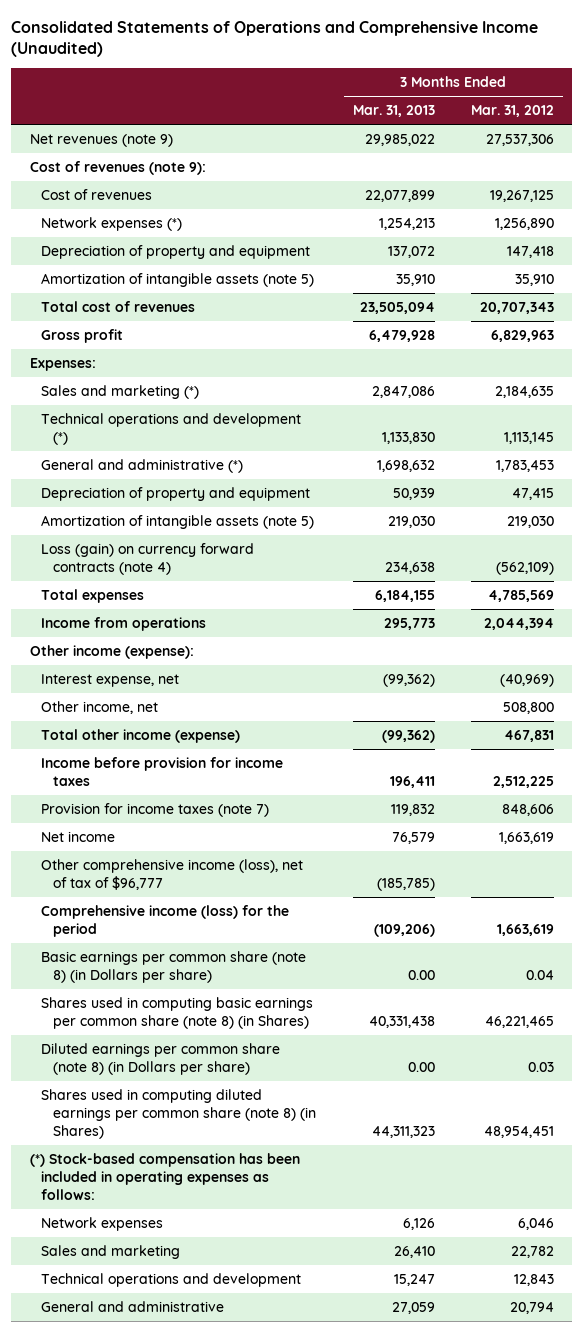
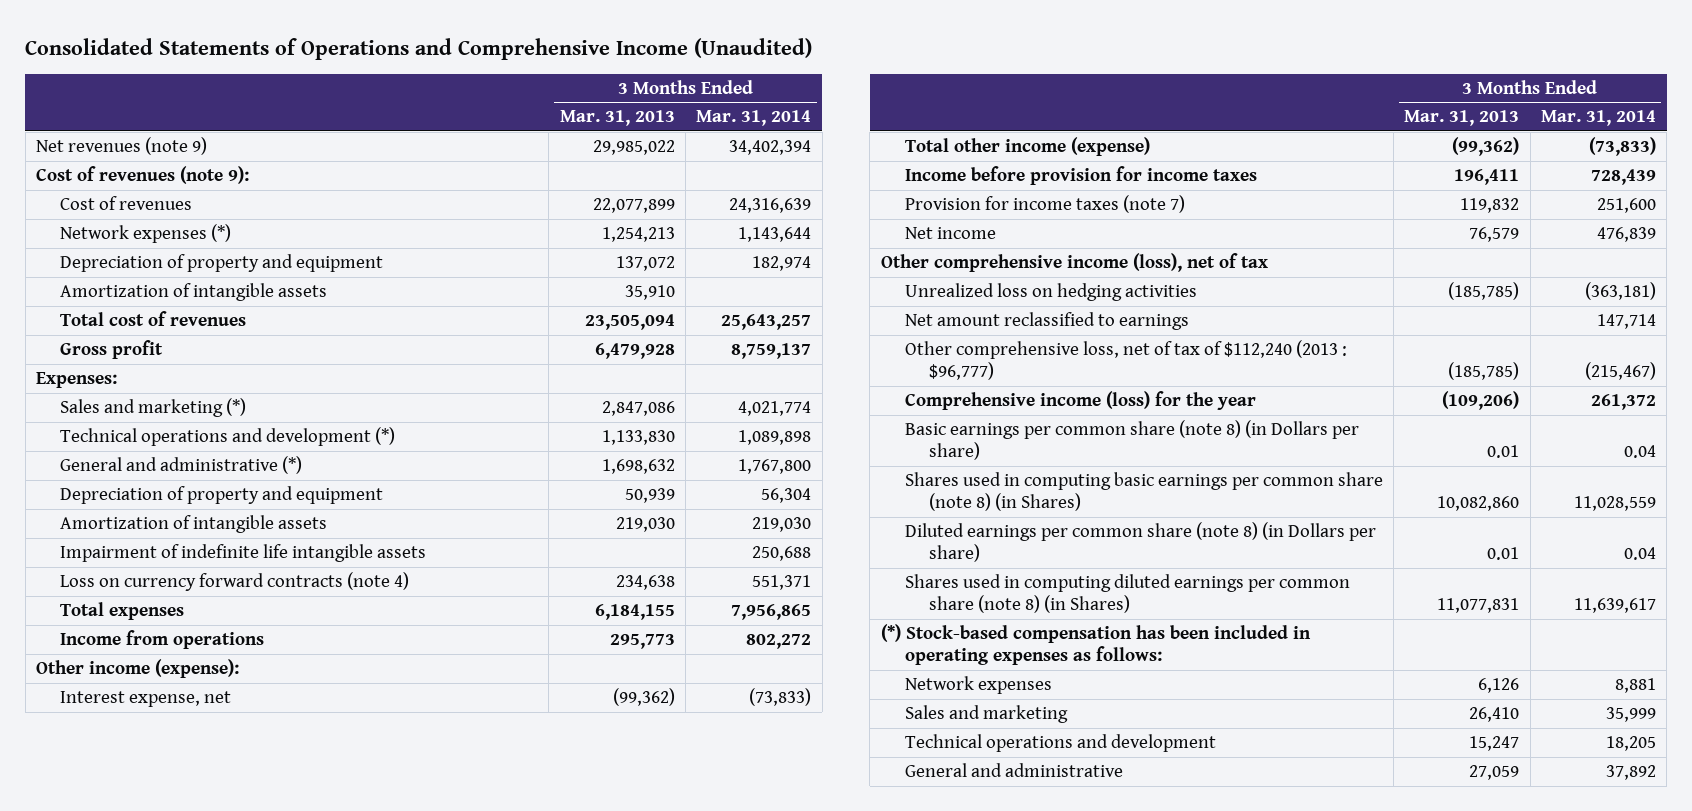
[470,105,554,118] Mar. 31, 2012 -> none
none -> [696,110,812,127] Mar. 31, 2014
[41,272,315,287] Amortization of intangible assets (note 5) -> [60,283,328,302] Amortization of intangible assets
[41,514,315,529] Amortization of intangible assets (note 5) -> [60,515,328,534] Amortization of intangible assets
none -> [60,544,427,563] Impairment of indefinite life intangible assets
[41,542,255,575] Loss (gain) on currency forward contracts (note 4) -> [60,572,410,592] Loss on currency forward contracts (note 4)
[41,700,159,714] Other income, net -> none
none -> [880,253,1268,273] Other comprehensive income (loss), net of tax
none -> [904,283,1197,302] Unrealized loss on hedging activities
none -> [904,312,1189,331] Net amount reclassified to earnings
[41,858,304,890] Other comprehensive income (loss), net of tax of $96,777 -> [904,340,1347,381] Other comprehensive loss, net of tax of $112,240 (2013 : $96,777)
[41,904,290,937] Comprehensive income (loss) for the period -> [904,391,1256,411] Comprehensive income (loss) for the year
[407,969,435,980] 0.00 -> [1487,445,1520,459] 0.01
[368,1015,435,1028] 40,331,438 -> [1437,496,1520,512] 10,082,860
[407,1061,435,1072] 0.00 -> [1487,547,1520,561] 0.01
[371,1125,435,1138] 44,311,323 -> [1437,598,1520,614] 11,077,831

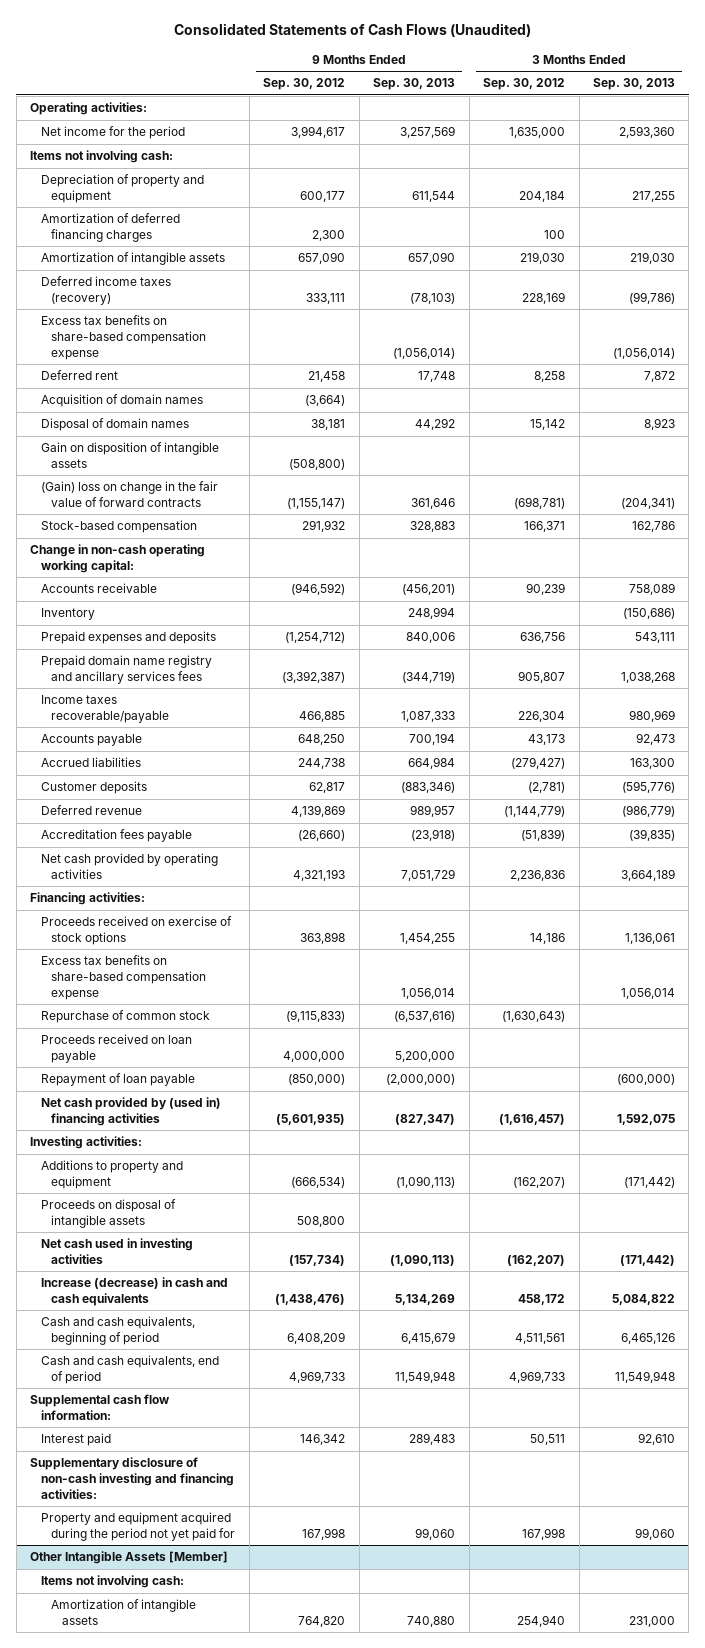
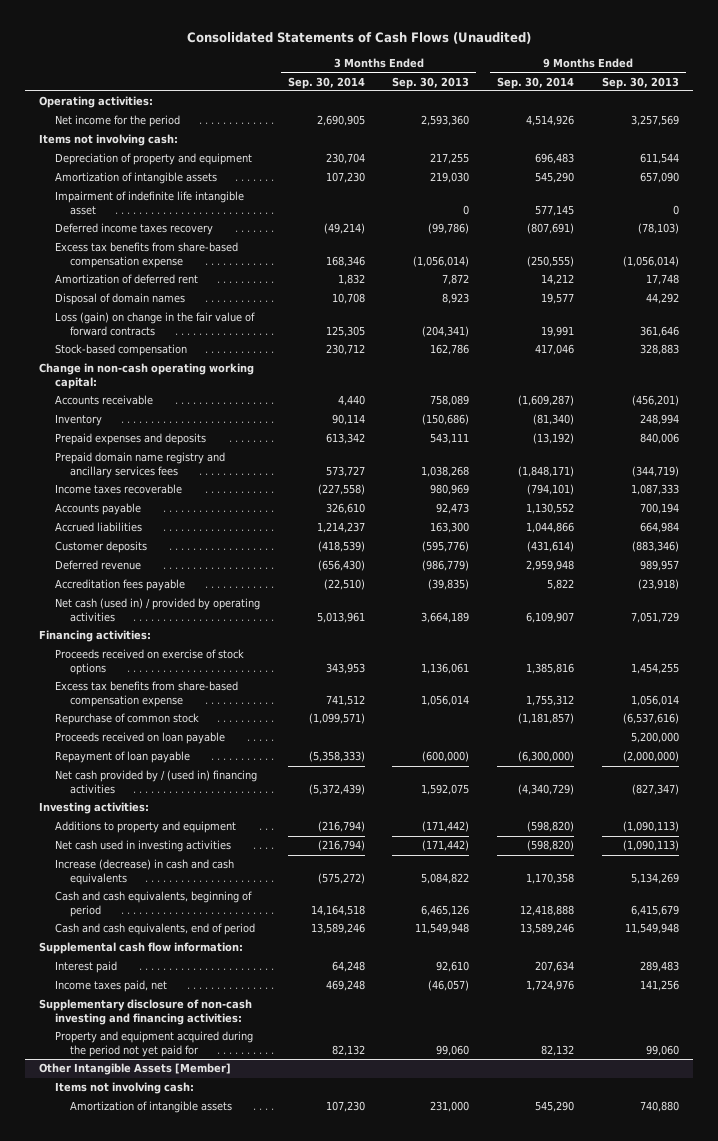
[263,78,346,91] Sep. 30, 2012 -> none
[483,78,566,91] Sep. 30, 2012 -> none
none -> [287,76,365,89] Sep. 30, 2014
none -> [497,76,575,89] Sep. 30, 2014
[40,213,180,243] Amortization of deferred financing charges -> none
[40,394,203,408] Acquisition of domain names -> none
none -> [54,191,244,216] Impairment of indefinite life intangible asset
[40,276,171,306] Deferred income taxes (recovery) -> [54,223,213,236] Deferred income taxes recovery
[40,315,207,361] Excess tax benefits on share-based compensation expense -> [54,242,238,269] Excess tax benefits from share-based compensation expense
[40,370,118,381] Deferred rent -> [54,274,198,285] Amortization of deferred rent
[40,442,219,469] Gain on disposition of intangible assets -> none
[40,481,218,508] (Gain) loss on change in the fair value of forward contracts -> [54,312,255,337] Loss (gain) on change in the fair value of forward contracts
[40,695,170,724] Income taxes recoverable/payable -> [54,484,182,495] Income taxes recoverable
[40,853,218,880] Net cash provided by operating activities -> [54,598,260,623] Net cash (used in) / provided by operating activities
[40,955,207,1001] Excess tax benefits on share-based compensation expense -> [54,681,238,708] Excess tax benefits from share-based compensation expense
[40,1097,221,1127] Net cash provided by (used in) financing activities -> [54,770,257,795] Net cash provided by / (used in) financing activities
[40,1199,176,1229] Proceeds on disposal of intangible assets -> none
none -> [54,980,167,993] Income taxes paid, net

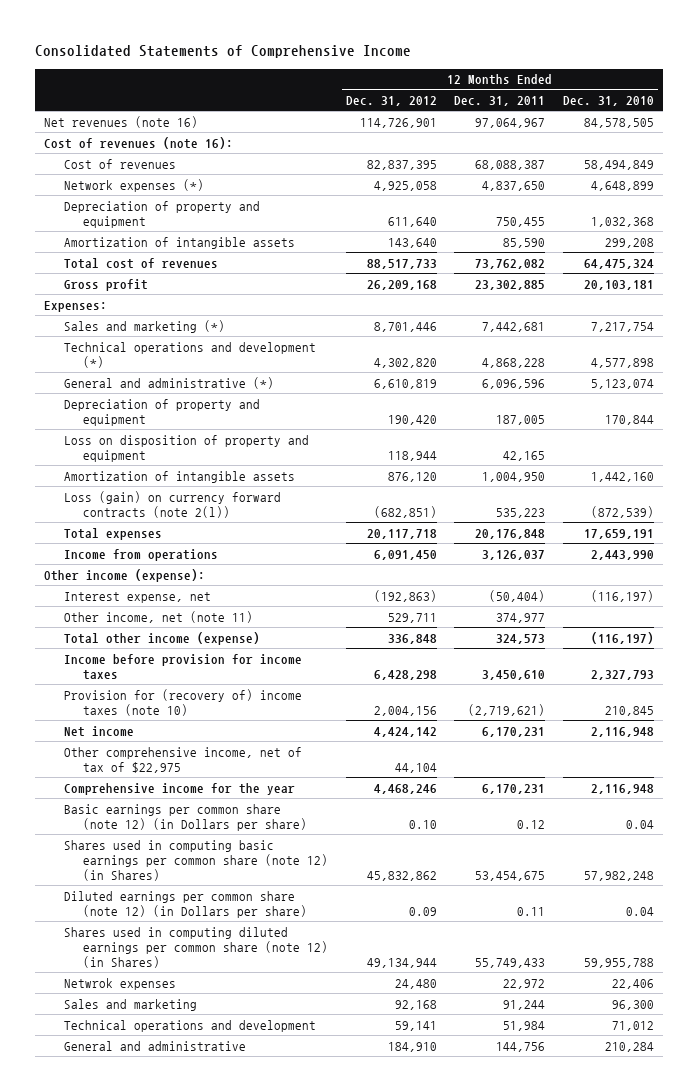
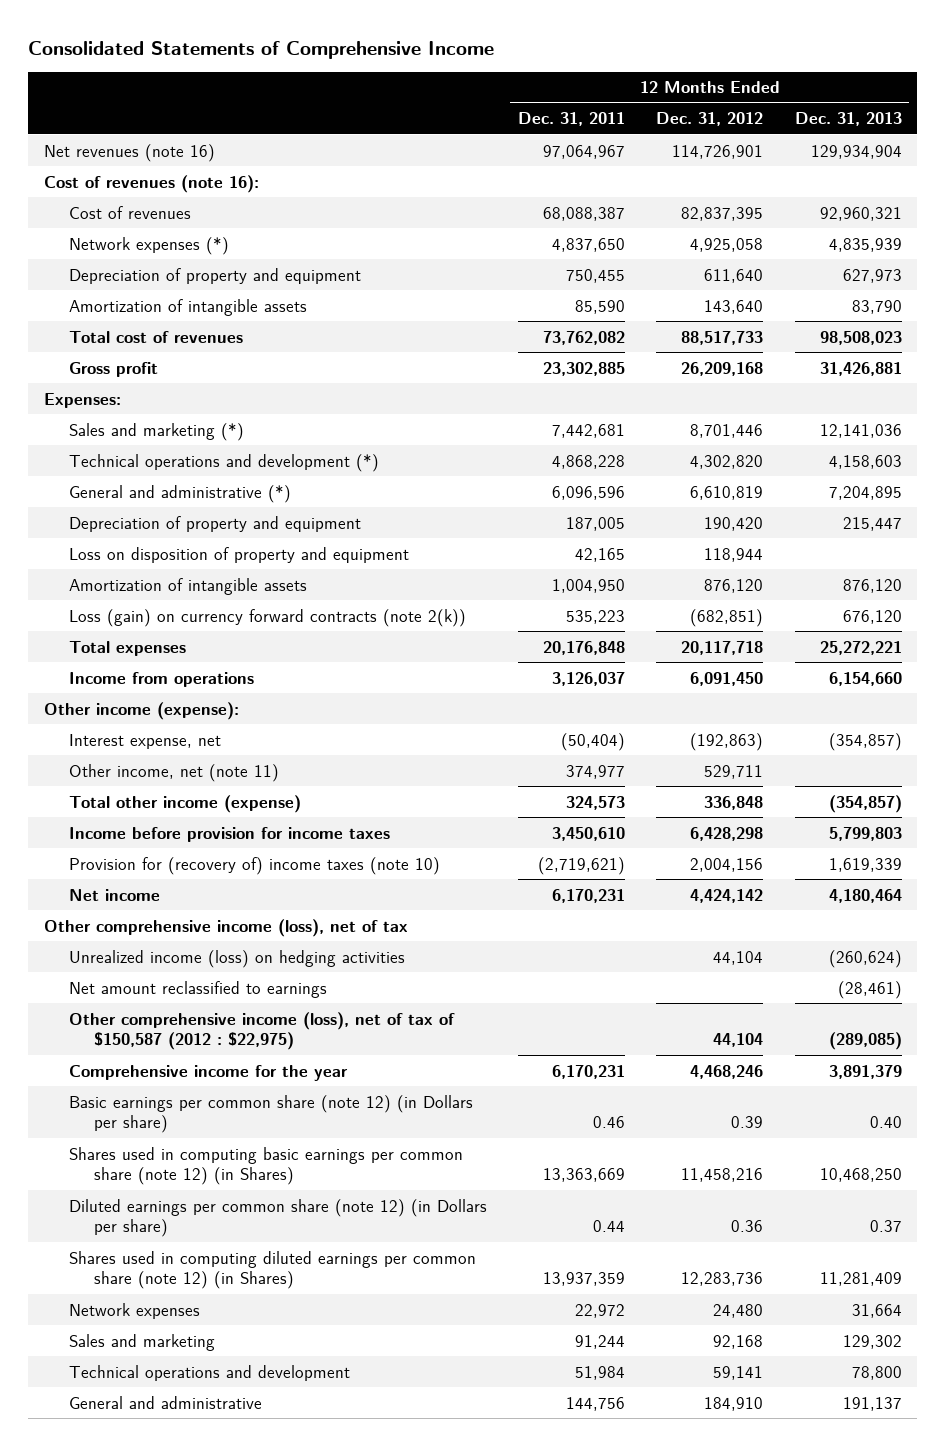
[562,95,654,106] Dec. 31, 2010 -> none
none -> [794,112,902,127] Dec. 31, 2013
[63,490,281,518] Loss (gain) on currency forward contracts (note 2(l)) -> [68,608,466,627] Loss (gain) on currency forward contracts (note 2(k))
none -> [43,918,408,937] Other comprehensive income (loss), net of tax
none -> [68,949,405,968] Unrealized income (loss) on hedging activities
none -> [68,980,327,998] Net amount reclassified to earnings
[63,746,302,773] Other comprehensive income, net of tax of $22,975 -> [68,1011,455,1051] Other comprehensive income (loss), net of tax of $150,587 (2012 : $22,975)
[408,819,437,829] 0.10 -> [731,1116,764,1129] 0.39
[517,819,546,829] 0.12 -> [593,1116,626,1129] 0.46
[366,871,437,882] 45,832,862 -> [681,1168,764,1183] 11,458,216
[475,871,546,882] 53,454,675 -> [543,1168,626,1183] 13,363,669
[408,906,437,916] 0.09 -> [731,1220,764,1233] 0.36
[517,906,546,916] 0.11 -> [593,1220,626,1233] 0.44
[366,958,437,969] 49,134,944 -> [681,1272,764,1287] 12,283,736
[475,958,546,969] 55,749,433 -> [543,1272,626,1287] 13,937,359
[63,977,176,990] Netwrok expenses -> [68,1302,200,1319] Network expenses

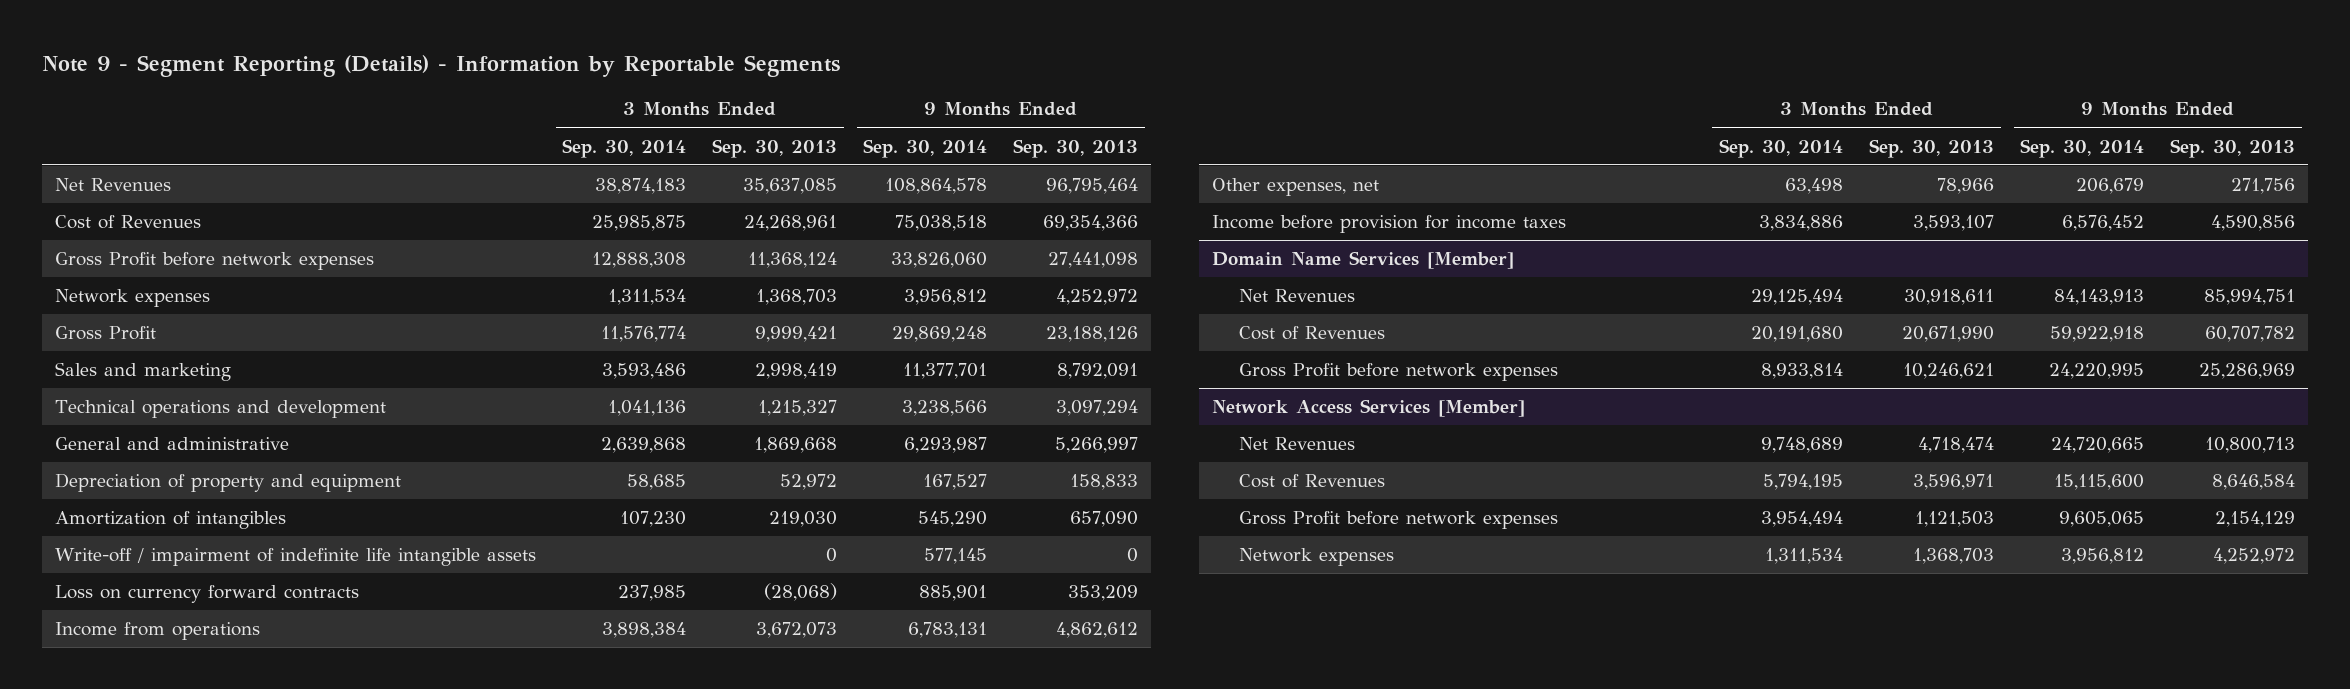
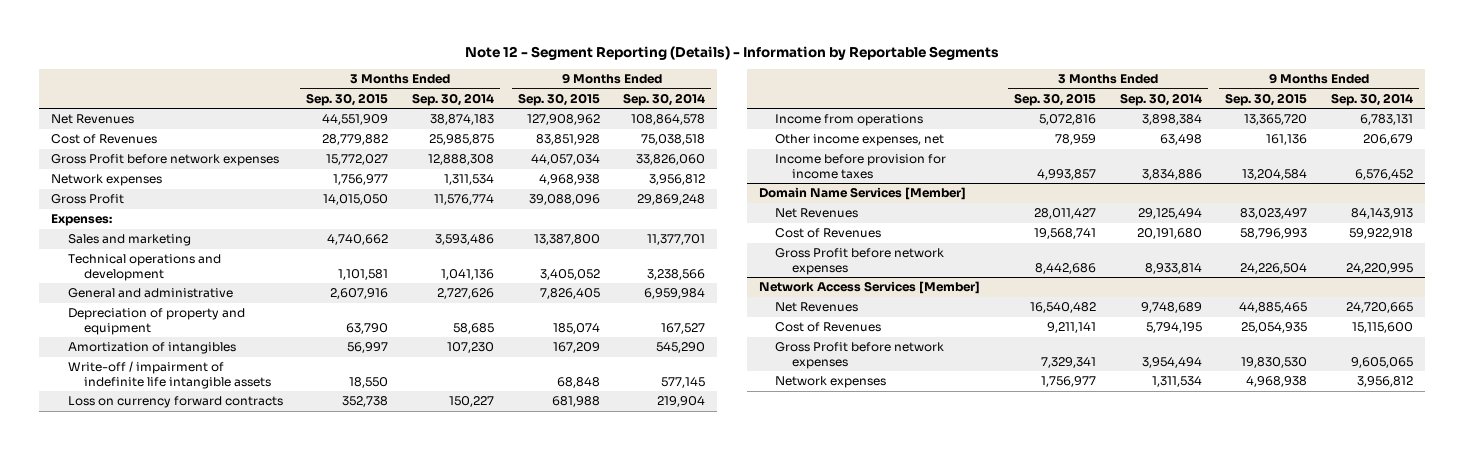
[41,55,840,78] Note 9 - Segment Reporting (Details) - Information by Reportable Segments -> [465,46,1000,61] Note 12 - Segment Reporting (Details) - Information by Reportable Segments
[712,138,838,158] Sep. 30, 2013 -> none
[1013,138,1139,158] Sep. 30, 2013 -> none
none -> [306,92,389,106] Sep. 30, 2015
none -> [517,92,600,106] Sep. 30, 2015
none -> [50,214,112,227] Expenses:
[601,437,687,454] 2,639,868 -> [437,288,495,300] 2,727,626
[904,437,988,454] 6,293,987 -> [644,288,706,300] 6,959,984
[618,585,687,602] 237,985 -> [449,396,495,408] 150,227
[919,585,988,602] 885,901 -> [657,396,706,408] 219,904
[1211,178,1379,197] Other expenses, net -> [775,134,945,147] Other income expenses, net

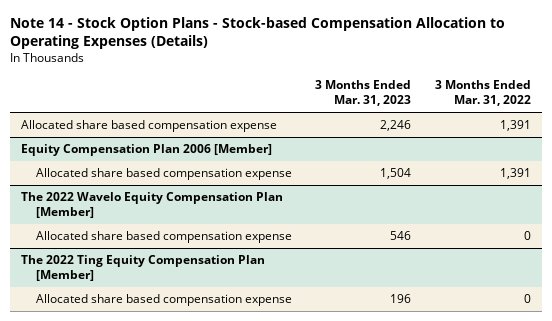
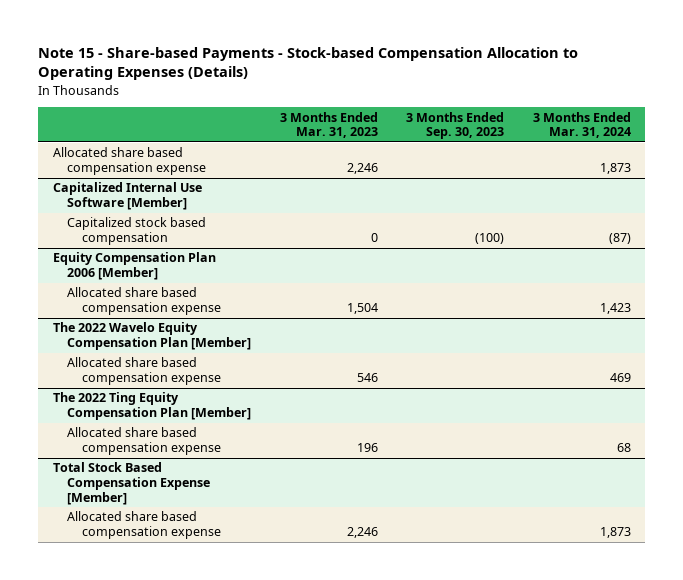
[9,16,505,49] Note 14 - Stock Option Plans - Stock-based Compensation Allocation to Operating Expenses (Details) -> [38,46,579,81] Note 15 - Share-based Payments - Stock-based Compensation Allocation to Operating Expenses (Details)
[434,80,531,107] 3 Months Ended Mar. 31, 2022 -> none
none -> [406,111,505,140] 3 Months Ended Sep. 30, 2023
none -> [532,111,631,139] 3 Months Ended Mar. 31, 2024
none -> [52,182,202,211] Capitalized Internal Use Software [Member]
none -> [67,217,207,246] Capitalized stock based compensation
none -> [52,462,211,506] Total Stock Based Compensation Expense [Member]
none -> [67,511,222,540] Allocated share based compensation expense

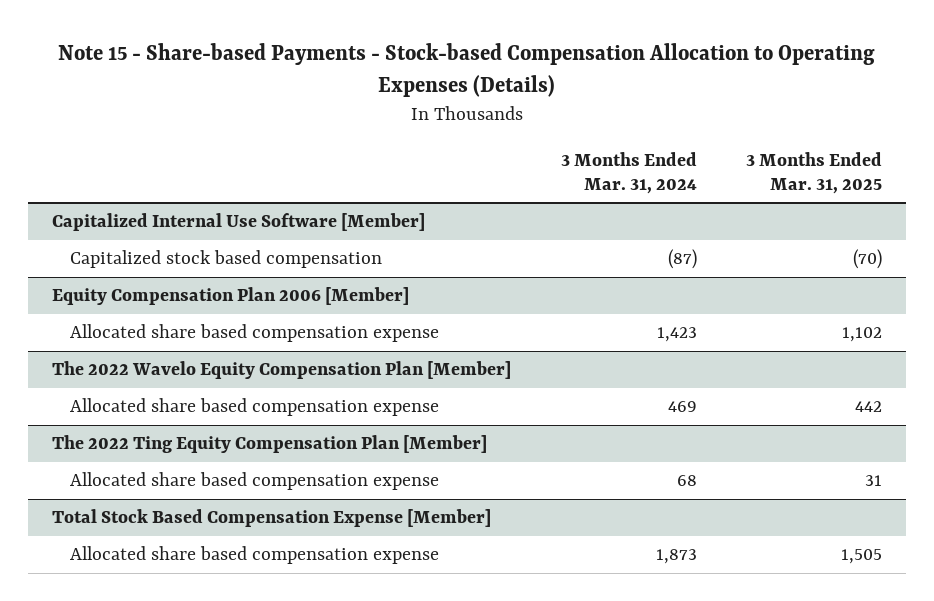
[279,111,378,139] 3 Months Ended Mar. 31, 2023 -> none
[406,111,505,140] 3 Months Ended Sep. 30, 2023 -> none
none -> [745,151,882,194] 3 Months Ended Mar. 31, 2025
[52,147,207,176] Allocated share based compensation expense -> none

